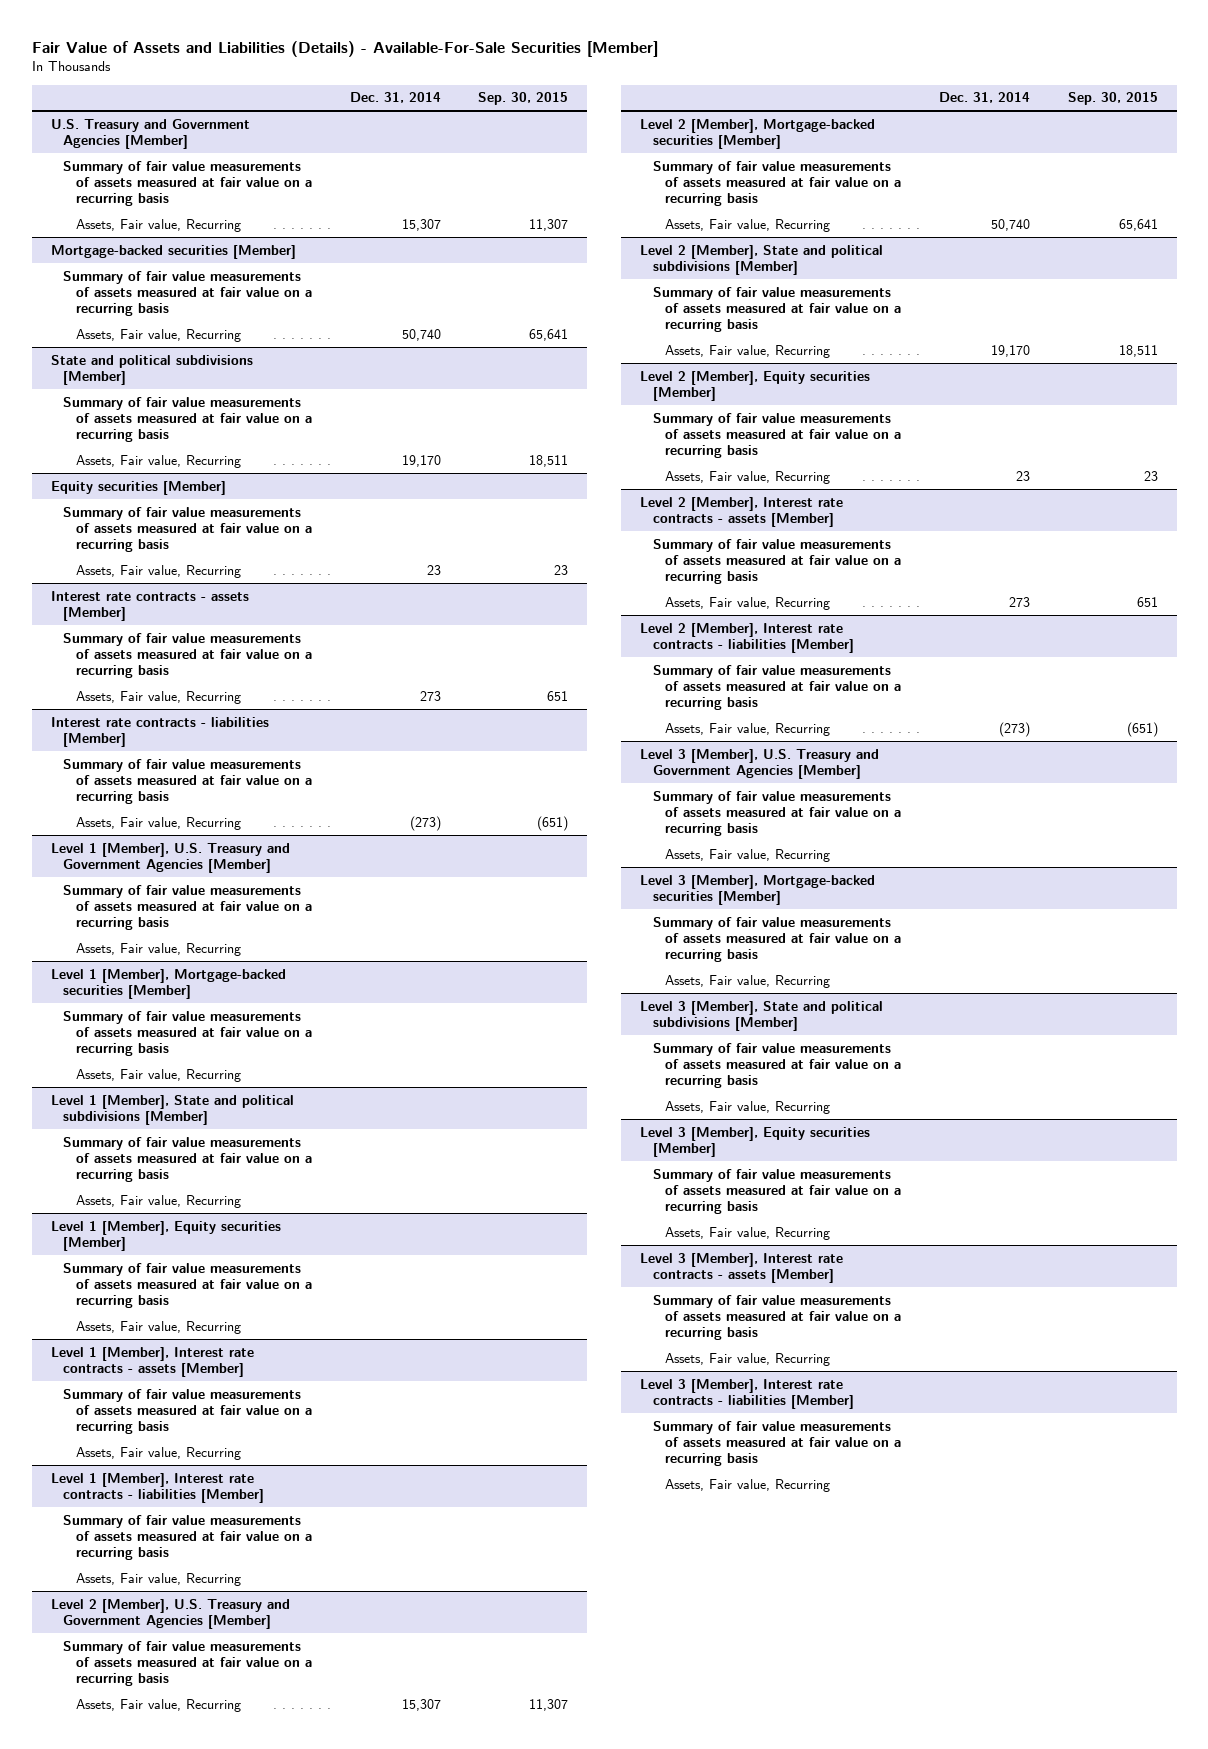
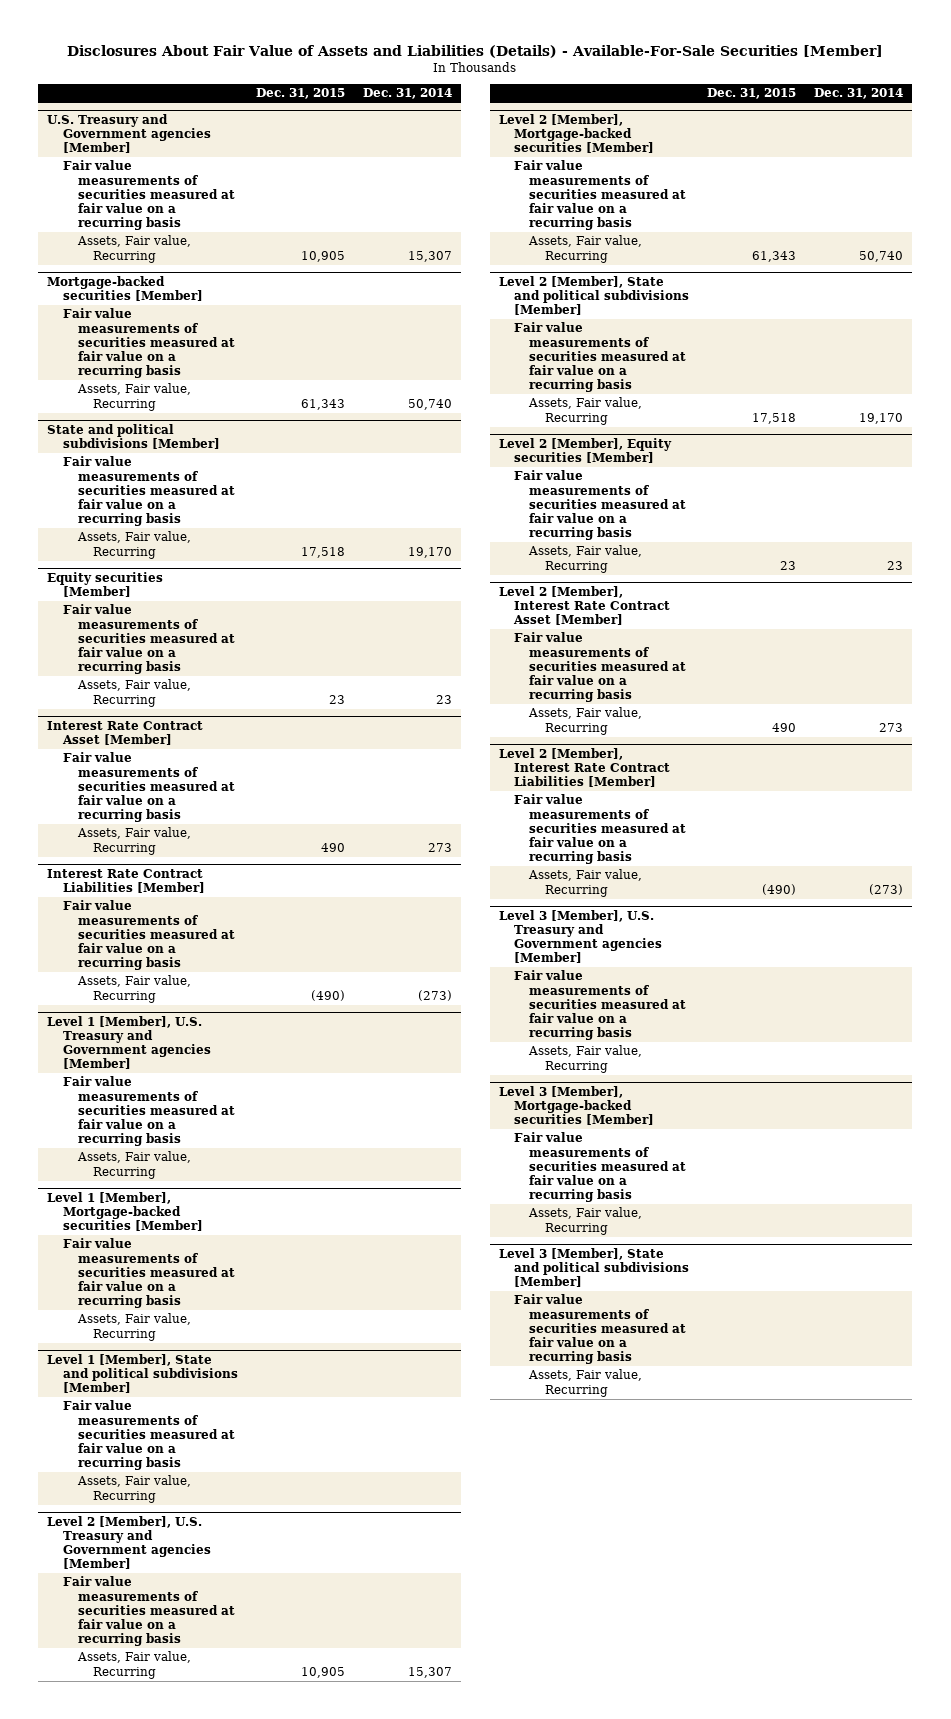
[31,40,658,57] Fair Value of Assets and Liabilities (Details) - Available-For-Sale Securities [Member] -> [67,45,884,59] Disclosures About Fair Value of Assets and Liabilities (Details) - Available-For-Sale Securities [Member]
[478,92,569,106] Sep. 30, 2015 -> none
none -> [255,88,345,100] Dec. 31, 2015
[50,118,250,149] U.S. Treasury and Government Agencies [Member] -> [47,113,211,154] U.S. Treasury and Government agencies [Member]
[63,160,313,207] Summary of fair value measurements of assets measured at fair value on a recurring basis -> [62,160,235,231] Fair value measurements of securities measured at fair value on a recurring basis
[63,270,313,317] Summary of fair value measurements of assets measured at fair value on a recurring basis -> [62,308,235,379] Fair value measurements of securities measured at fair value on a recurring basis
[63,396,313,443] Summary of fair value measurements of assets measured at fair value on a recurring basis -> [62,456,235,527] Fair value measurements of securities measured at fair value on a recurring basis
[63,506,313,553] Summary of fair value measurements of assets measured at fair value on a recurring basis -> [62,604,235,675] Fair value measurements of securities measured at fair value on a recurring basis
[50,590,249,621] Interest rate contracts - assets [Member] -> [47,720,204,745] Interest Rate Contract Asset [Member]
[63,632,313,679] Summary of fair value measurements of assets measured at fair value on a recurring basis -> [62,752,235,823] Fair value measurements of securities measured at fair value on a recurring basis
[50,716,269,747] Interest rate contracts - liabilities [Member] -> [47,868,205,893] Interest Rate Contract Liabilities [Member]
[63,758,313,805] Summary of fair value measurements of assets measured at fair value on a recurring basis -> [62,900,235,971] Fair value measurements of securities measured at fair value on a recurring basis
[50,842,290,873] Level 1 [Member], U.S. Treasury and Government Agencies [Member] -> [47,1015,211,1070] Level 1 [Member], U.S. Treasury and Government agencies [Member]
[63,884,313,931] Summary of fair value measurements of assets measured at fair value on a recurring basis -> [62,1076,235,1147] Fair value measurements of securities measured at fair value on a recurring basis
[63,1010,313,1057] Summary of fair value measurements of assets measured at fair value on a recurring basis -> [62,1238,235,1309] Fair value measurements of securities measured at fair value on a recurring basis
[76,1194,242,1208] Assets, Fair value, Recurring -> none
[50,1220,281,1251] Level 1 [Member], Equity securities [Member] -> none
[63,1262,313,1309] Summary of fair value measurements of assets measured at fair value on a recurring basis -> none
[76,1320,242,1334] Assets, Fair value, Recurring -> none
[50,1346,254,1377] Level 1 [Member], Interest rate contracts - assets [Member] -> none
[63,1388,313,1435] Summary of fair value measurements of assets measured at fair value on a recurring basis -> none
[76,1446,242,1460] Assets, Fair value, Recurring -> none
[50,1472,265,1503] Level 1 [Member], Interest rate contracts - liabilities [Member] -> none
[63,1514,313,1561] Summary of fair value measurements of assets measured at fair value on a recurring basis -> none
[63,1136,313,1183] Summary of fair value measurements of assets measured at fair value on a recurring basis -> [62,1400,235,1471] Fair value measurements of securities measured at fair value on a recurring basis
[50,1598,290,1629] Level 2 [Member], U.S. Treasury and Government Agencies [Member] -> [47,1515,211,1570] Level 2 [Member], U.S. Treasury and Government agencies [Member]
[63,1640,313,1687] Summary of fair value measurements of assets measured at fair value on a recurring basis -> [62,1576,235,1647] Fair value measurements of securities measured at fair value on a recurring basis
[652,160,902,207] Summary of fair value measurements of assets measured at fair value on a recurring basis -> [514,160,687,231] Fair value measurements of securities measured at fair value on a recurring basis
[652,286,902,333] Summary of fair value measurements of assets measured at fair value on a recurring basis -> [514,322,687,393] Fair value measurements of securities measured at fair value on a recurring basis
[652,412,902,459] Summary of fair value measurements of assets measured at fair value on a recurring basis -> [514,470,687,541] Fair value measurements of securities measured at fair value on a recurring basis
[639,496,843,527] Level 2 [Member], Interest rate contracts - assets [Member] -> [498,585,671,626] Level 2 [Member], Interest Rate Contract Asset [Member]
[652,538,902,585] Summary of fair value measurements of assets measured at fair value on a recurring basis -> [514,632,687,703] Fair value measurements of securities measured at fair value on a recurring basis
[639,622,854,653] Level 2 [Member], Interest rate contracts - liabilities [Member] -> [498,747,671,788] Level 2 [Member], Interest Rate Contract Liabilities [Member]
[652,664,902,711] Summary of fair value measurements of assets measured at fair value on a recurring basis -> [514,794,687,865] Fair value measurements of securities measured at fair value on a recurring basis
[639,748,879,779] Level 3 [Member], U.S. Treasury and Government Agencies [Member] -> [498,909,663,964] Level 3 [Member], U.S. Treasury and Government agencies [Member]
[652,790,902,837] Summary of fair value measurements of assets measured at fair value on a recurring basis -> [514,970,687,1041] Fair value measurements of securities measured at fair value on a recurring basis
[652,916,902,963] Summary of fair value measurements of assets measured at fair value on a recurring basis -> [514,1132,687,1203] Fair value measurements of securities measured at fair value on a recurring basis
[665,1100,831,1114] Assets, Fair value, Recurring -> none
[639,1126,870,1157] Level 3 [Member], Equity securities [Member] -> none
[652,1168,902,1215] Summary of fair value measurements of assets measured at fair value on a recurring basis -> none
[665,1226,831,1240] Assets, Fair value, Recurring -> none
[639,1252,843,1283] Level 3 [Member], Interest rate contracts - assets [Member] -> none
[652,1294,902,1341] Summary of fair value measurements of assets measured at fair value on a recurring basis -> none
[665,1352,831,1366] Assets, Fair value, Recurring -> none
[639,1378,854,1409] Level 3 [Member], Interest rate contracts - liabilities [Member] -> none
[652,1420,902,1467] Summary of fair value measurements of assets measured at fair value on a recurring basis -> none
[652,1042,902,1089] Summary of fair value measurements of assets measured at fair value on a recurring basis -> [514,1294,687,1365] Fair value measurements of securities measured at fair value on a recurring basis

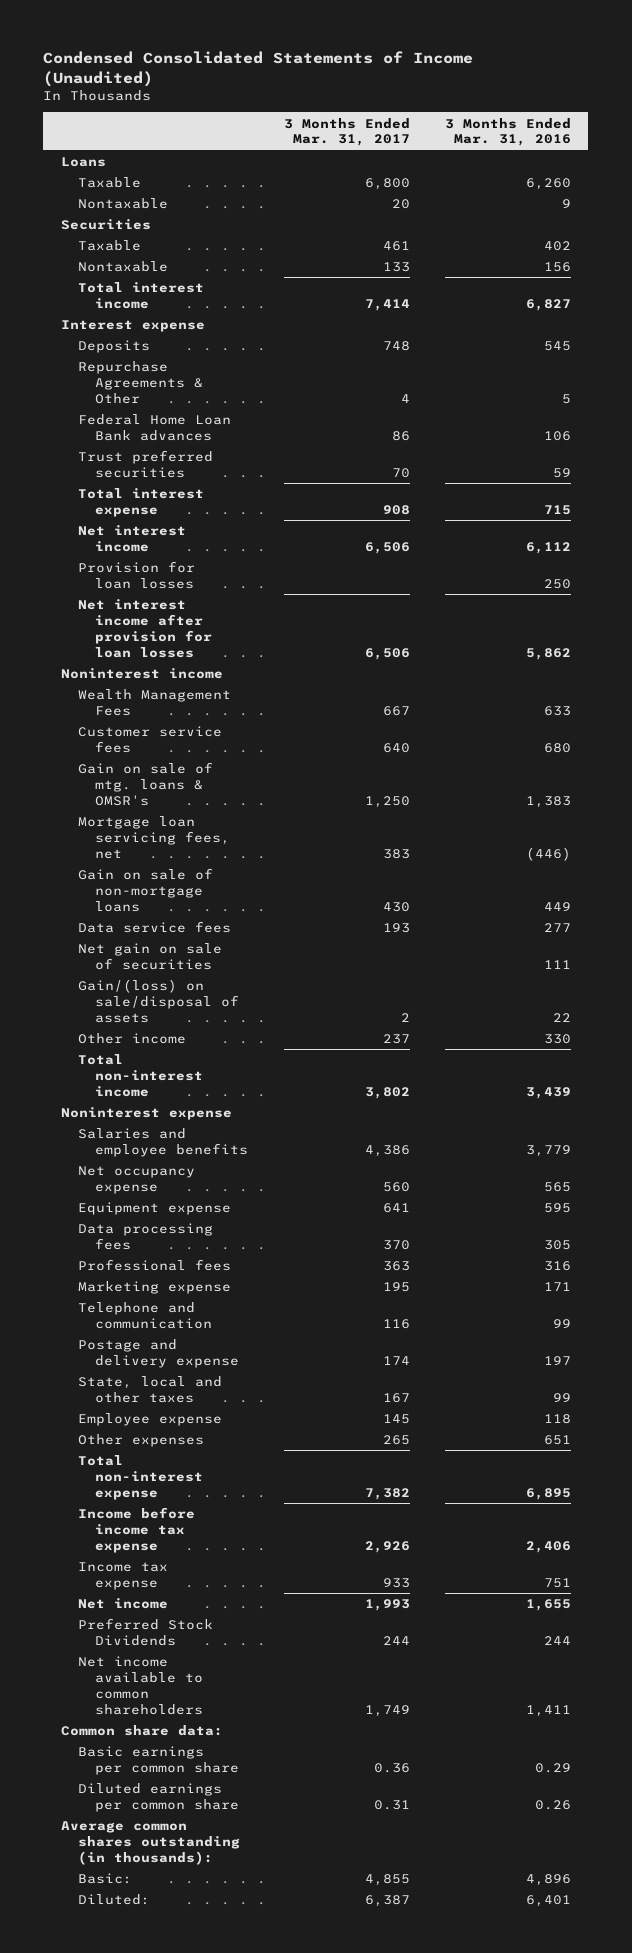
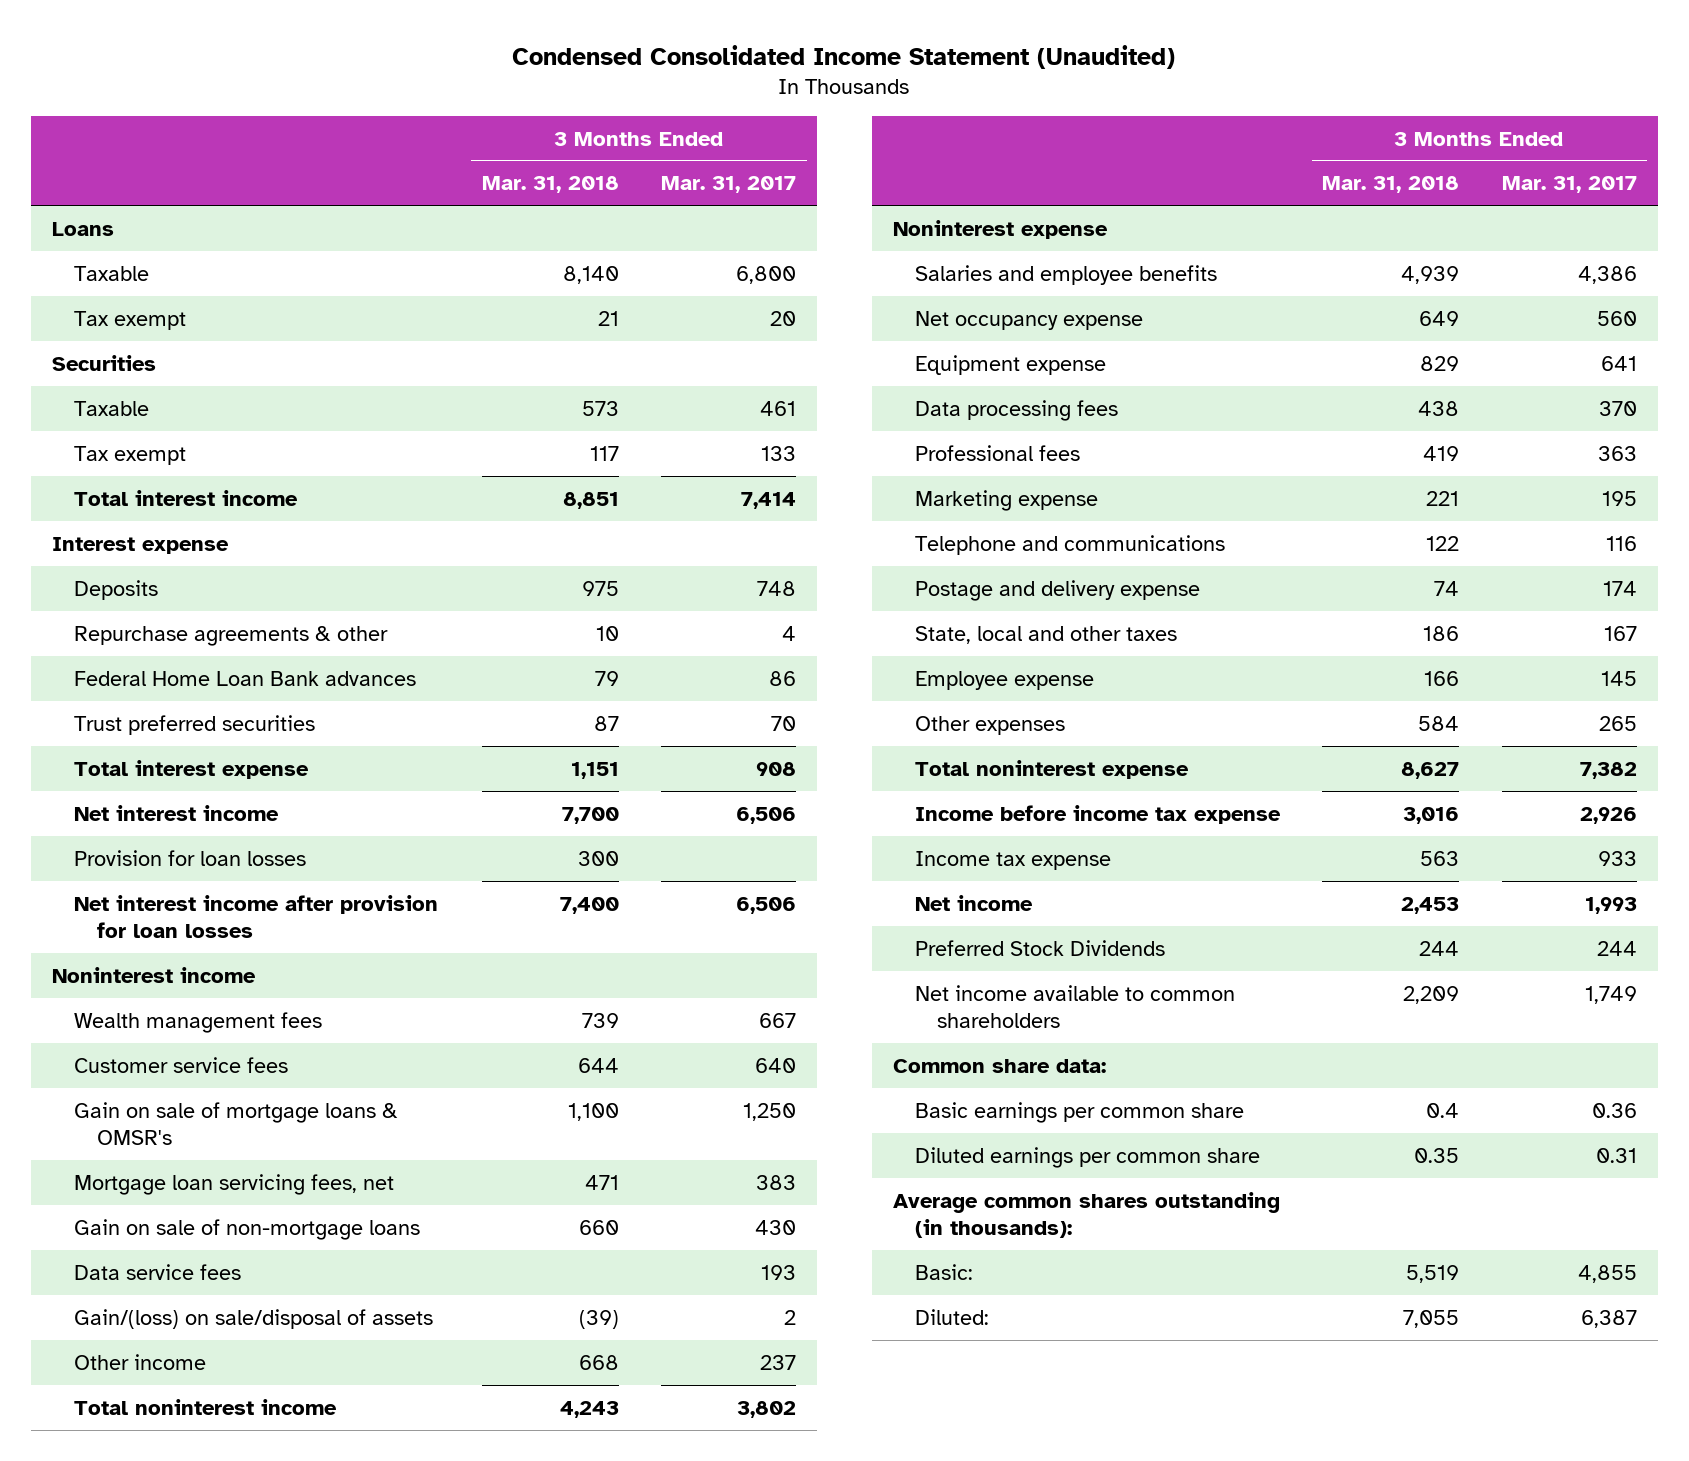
[43,50,474,87] Condensed Consolidated Statements of Income (Unaudited) -> [512,44,1176,69] Condensed Consolidated Income Statement (Unaudited)
[444,117,571,147] 3 Months Ended Mar. 31, 2016 -> none
none -> [481,176,619,194] Mar. 31, 2018
[77,198,168,210] Nontaxable -> [74,310,187,330] Tax exempt
[77,261,168,273] Nontaxable -> [74,445,187,465] Tax exempt
[77,361,204,404] Repurchase Agreements & Other -> [74,625,389,646] Repurchase agreements & other
[77,689,231,716] Wealth Management Fees -> [74,1011,323,1033] Wealth management fees
[77,762,213,806] Gain on sale of mtg. loans & OMSR's -> [74,1101,399,1146] Gain on sale of mortgage loans & OMSR's
[77,943,222,970] Net gain on sale of securities -> none
[77,1054,204,1097] Total non-interest income -> [74,1398,338,1415] Total noninterest income
[77,1302,213,1329] Telephone and communication -> [915,534,1226,555] Telephone and communications
[77,1455,204,1500] Total non-interest expense -> [915,759,1190,779] Total noninterest expense

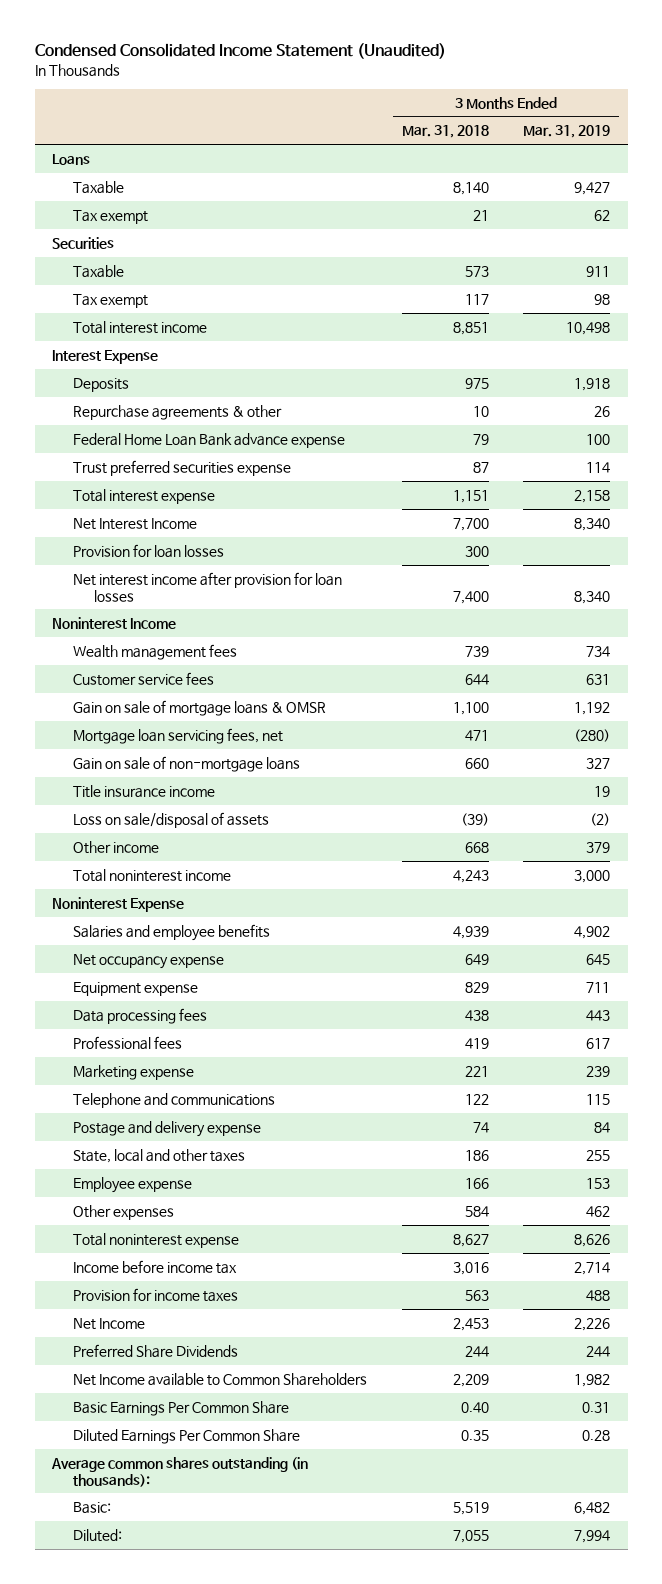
[660,176,796,194] Mar. 31, 2017 -> none
none -> [523,125,611,139] Mar. 31, 2019
[52,536,230,554] Interest expense -> [51,349,158,364] Interest Expense
[74,670,417,686] Federal Home Loan Bank advances -> [72,432,345,448] Federal Home Loan Bank advance expense
[74,714,316,735] Trust preferred securities -> [72,459,291,476] Trust preferred securities expense
[74,804,280,821] Net interest income -> [72,517,197,530] Net Interest Income
[52,966,257,983] Noninterest income -> [51,616,176,629] Noninterest Income
[74,1101,399,1146] Gain on sale of mortgage loans & OMSR's -> [72,699,326,716] Gain on sale of mortgage loans & OMSR
[74,1263,242,1280] Data service fees -> none
none -> [72,784,215,798] Title insurance income
[74,1308,434,1329] Gain/(loss) on sale/disposal of assets -> [72,811,269,828] Loss on sale/disposal of assets
[892,219,1108,239] Noninterest expense -> [51,896,184,912] Noninterest Expense
[892,1058,1106,1073] Common share data: -> none
[915,804,1282,824] Income before income tax expense -> [72,1259,237,1274] Income before income tax
[915,850,1112,870] Income tax expense -> [72,1287,238,1302] Provision for income taxes
[915,894,1034,911] Net income -> [72,1317,145,1330] Net Income
[915,939,1166,956] Preferred Stock Dividends -> [72,1343,238,1358] Preferred Share Dividends
[915,984,1236,1029] Net income available to common shareholders -> [72,1372,367,1386] Net Income available to Common Shareholders
[915,1101,1245,1123] Basic earnings per common share -> [72,1400,289,1416] Basic Earnings Per Common Share
[1426,1102,1460,1118] 0.4 -> [460,1401,489,1413] 0.40
[915,1146,1261,1168] Diluted earnings per common share -> [72,1428,300,1444] Diluted Earnings Per Common Share

